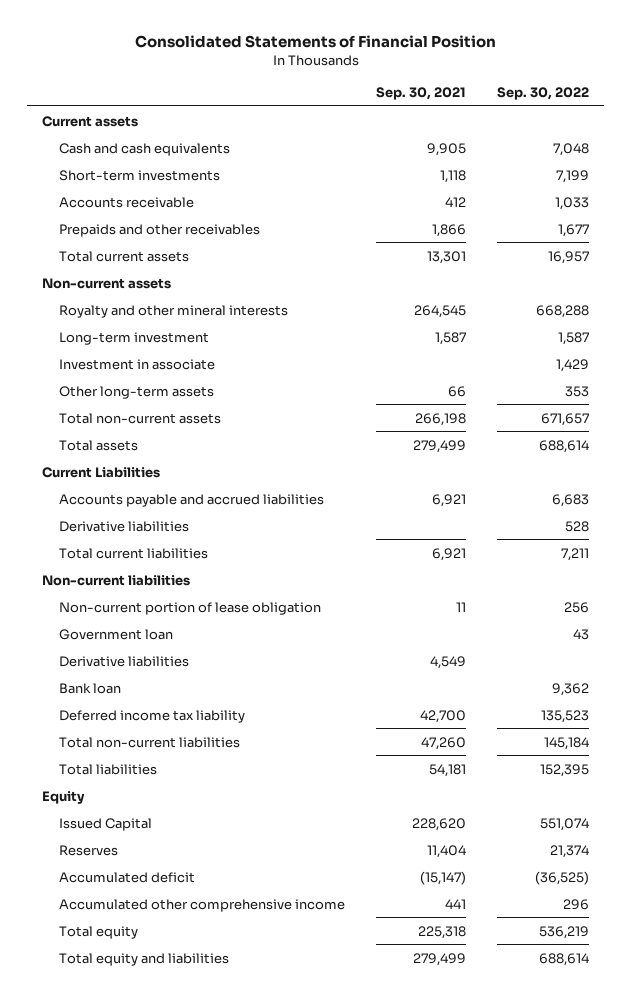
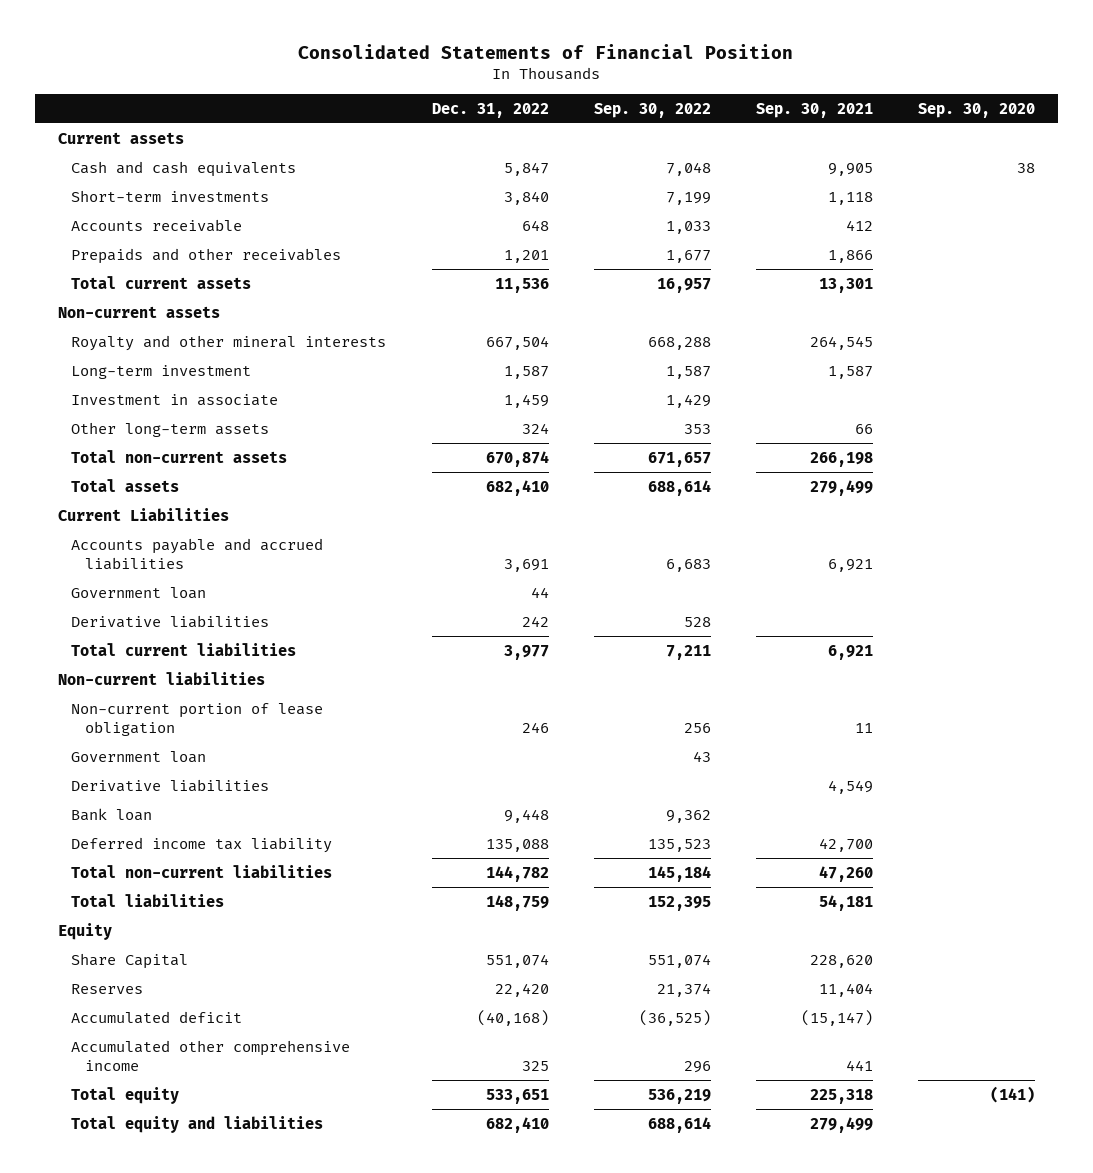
none -> [431,102,549,118] Dec. 31, 2022
none -> [918,102,1036,118] Sep. 30, 2020
none -> [71,586,207,599] Government loan
[58,817,152,831] Issued Capital -> [71,952,189,969] Share Capital

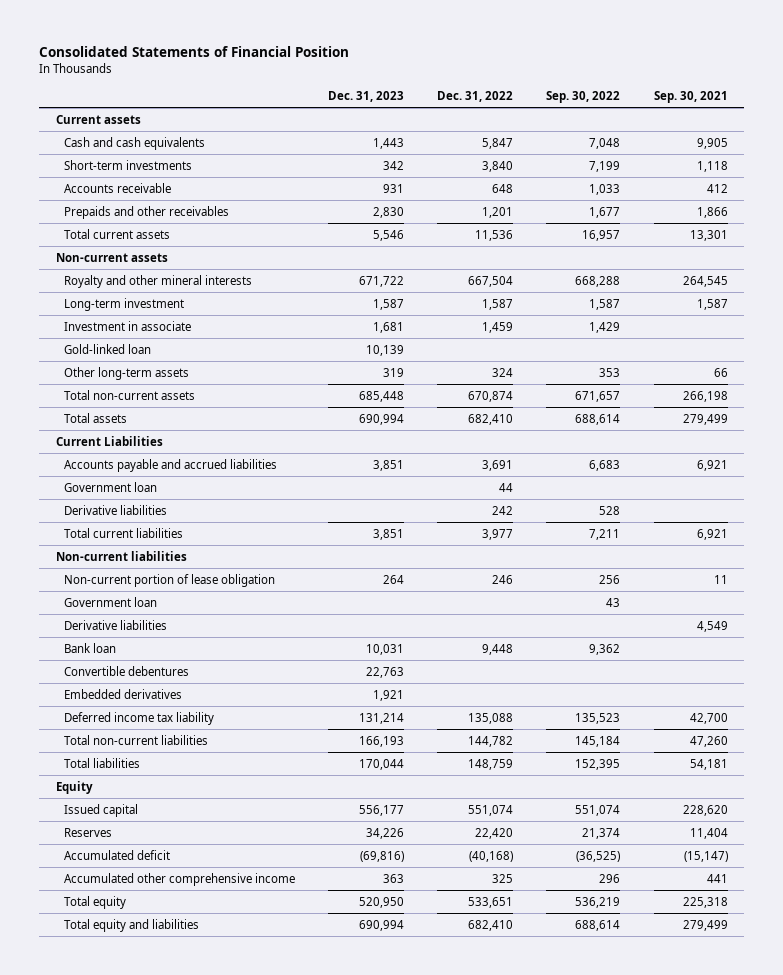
[918,102,1036,118] Sep. 30, 2020 -> none
none -> [328,90,405,102] Dec. 31, 2023
none -> [64,343,152,354] Gold-linked loan
none -> [64,665,190,676] Convertible debentures
none -> [64,688,183,699] Embedded derivatives
[71,952,189,969] Share Capital -> [64,803,139,817] Issued capital

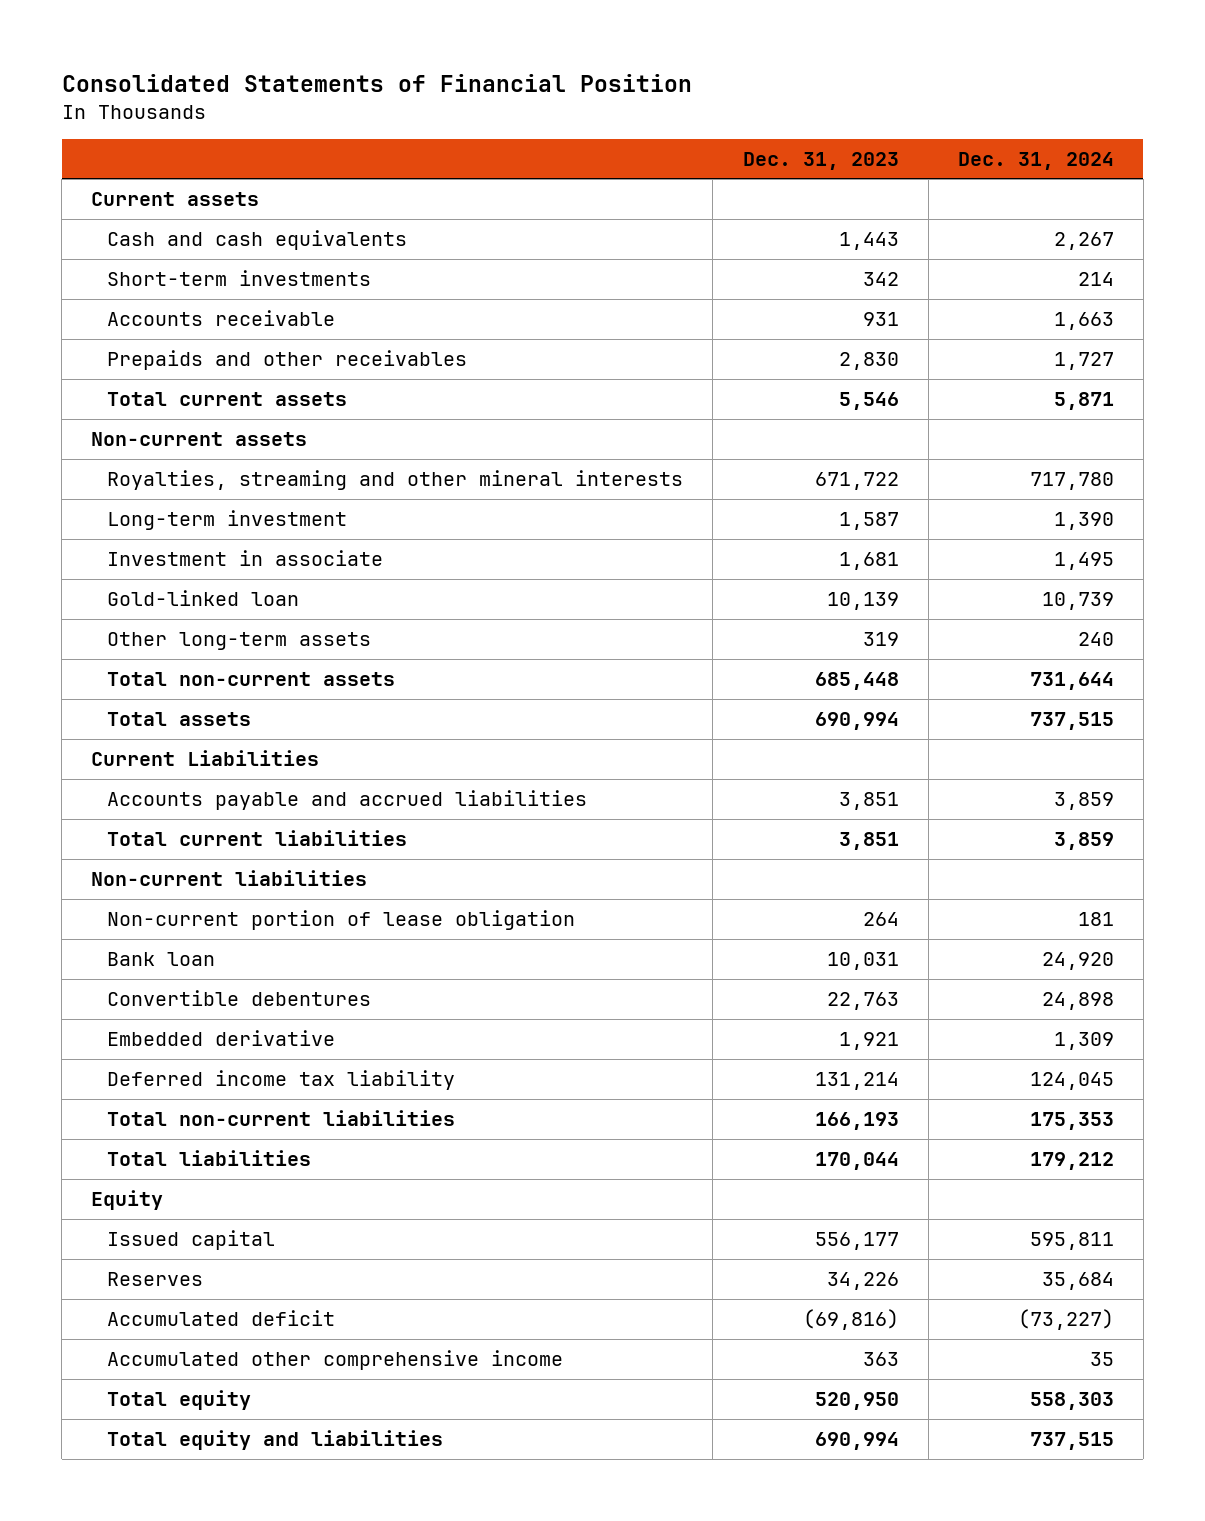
[437,90,514,102] Dec. 31, 2022 -> none
[546,90,621,103] Sep. 30, 2022 -> none
[653,90,728,103] Sep. 30, 2021 -> none
none -> [957,151,1114,170] Dec. 31, 2024
[64,274,253,288] Royalty and other mineral interests -> [107,470,684,491] Royalties, streaming and other mineral interests
[64,481,158,492] Government loan -> none
[64,504,168,515] Derivative liabilities -> none
[64,596,158,607] Government loan -> none
[64,619,168,630] Derivative liabilities -> none
[64,688,183,699] Embedded derivatives -> [107,1030,336,1047] Embedded derivative

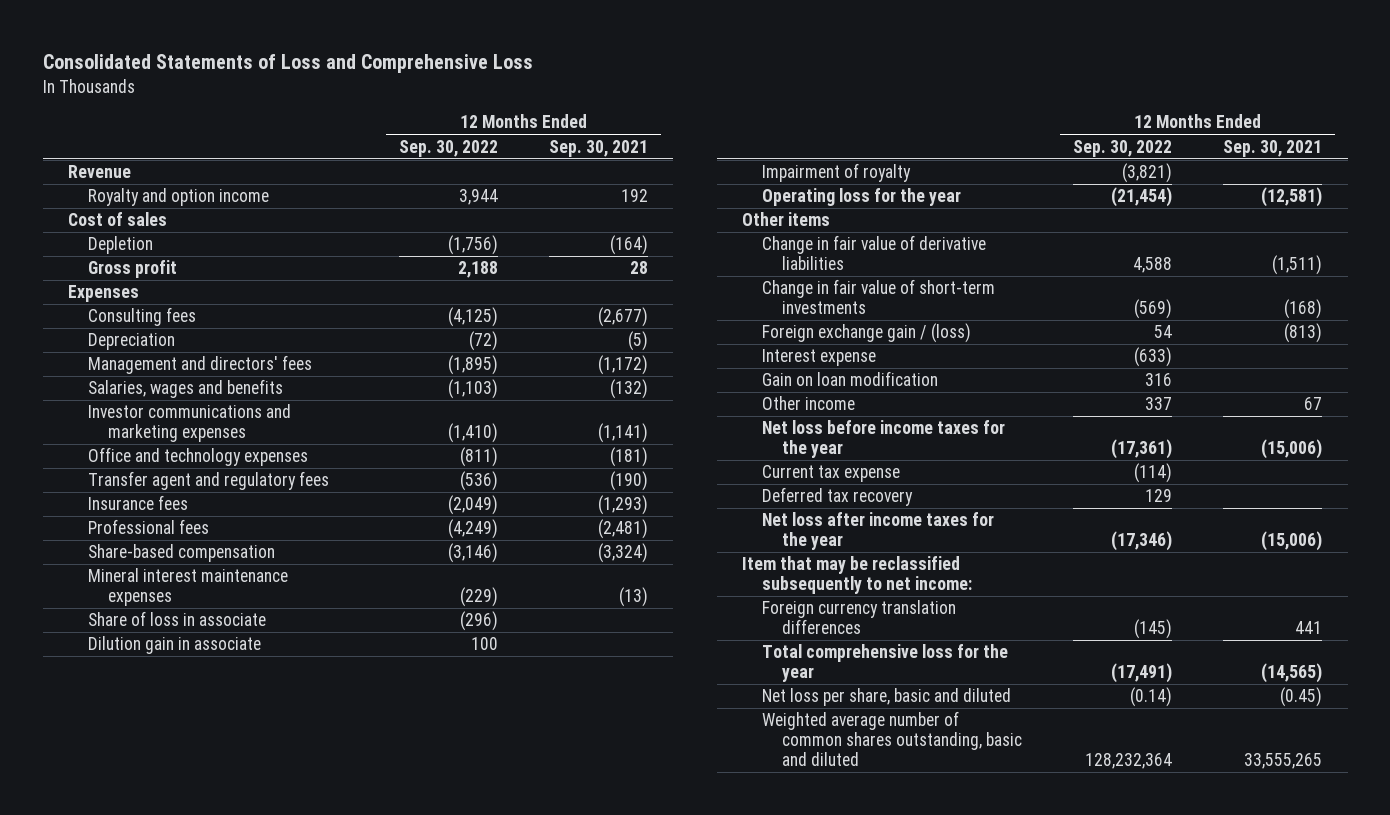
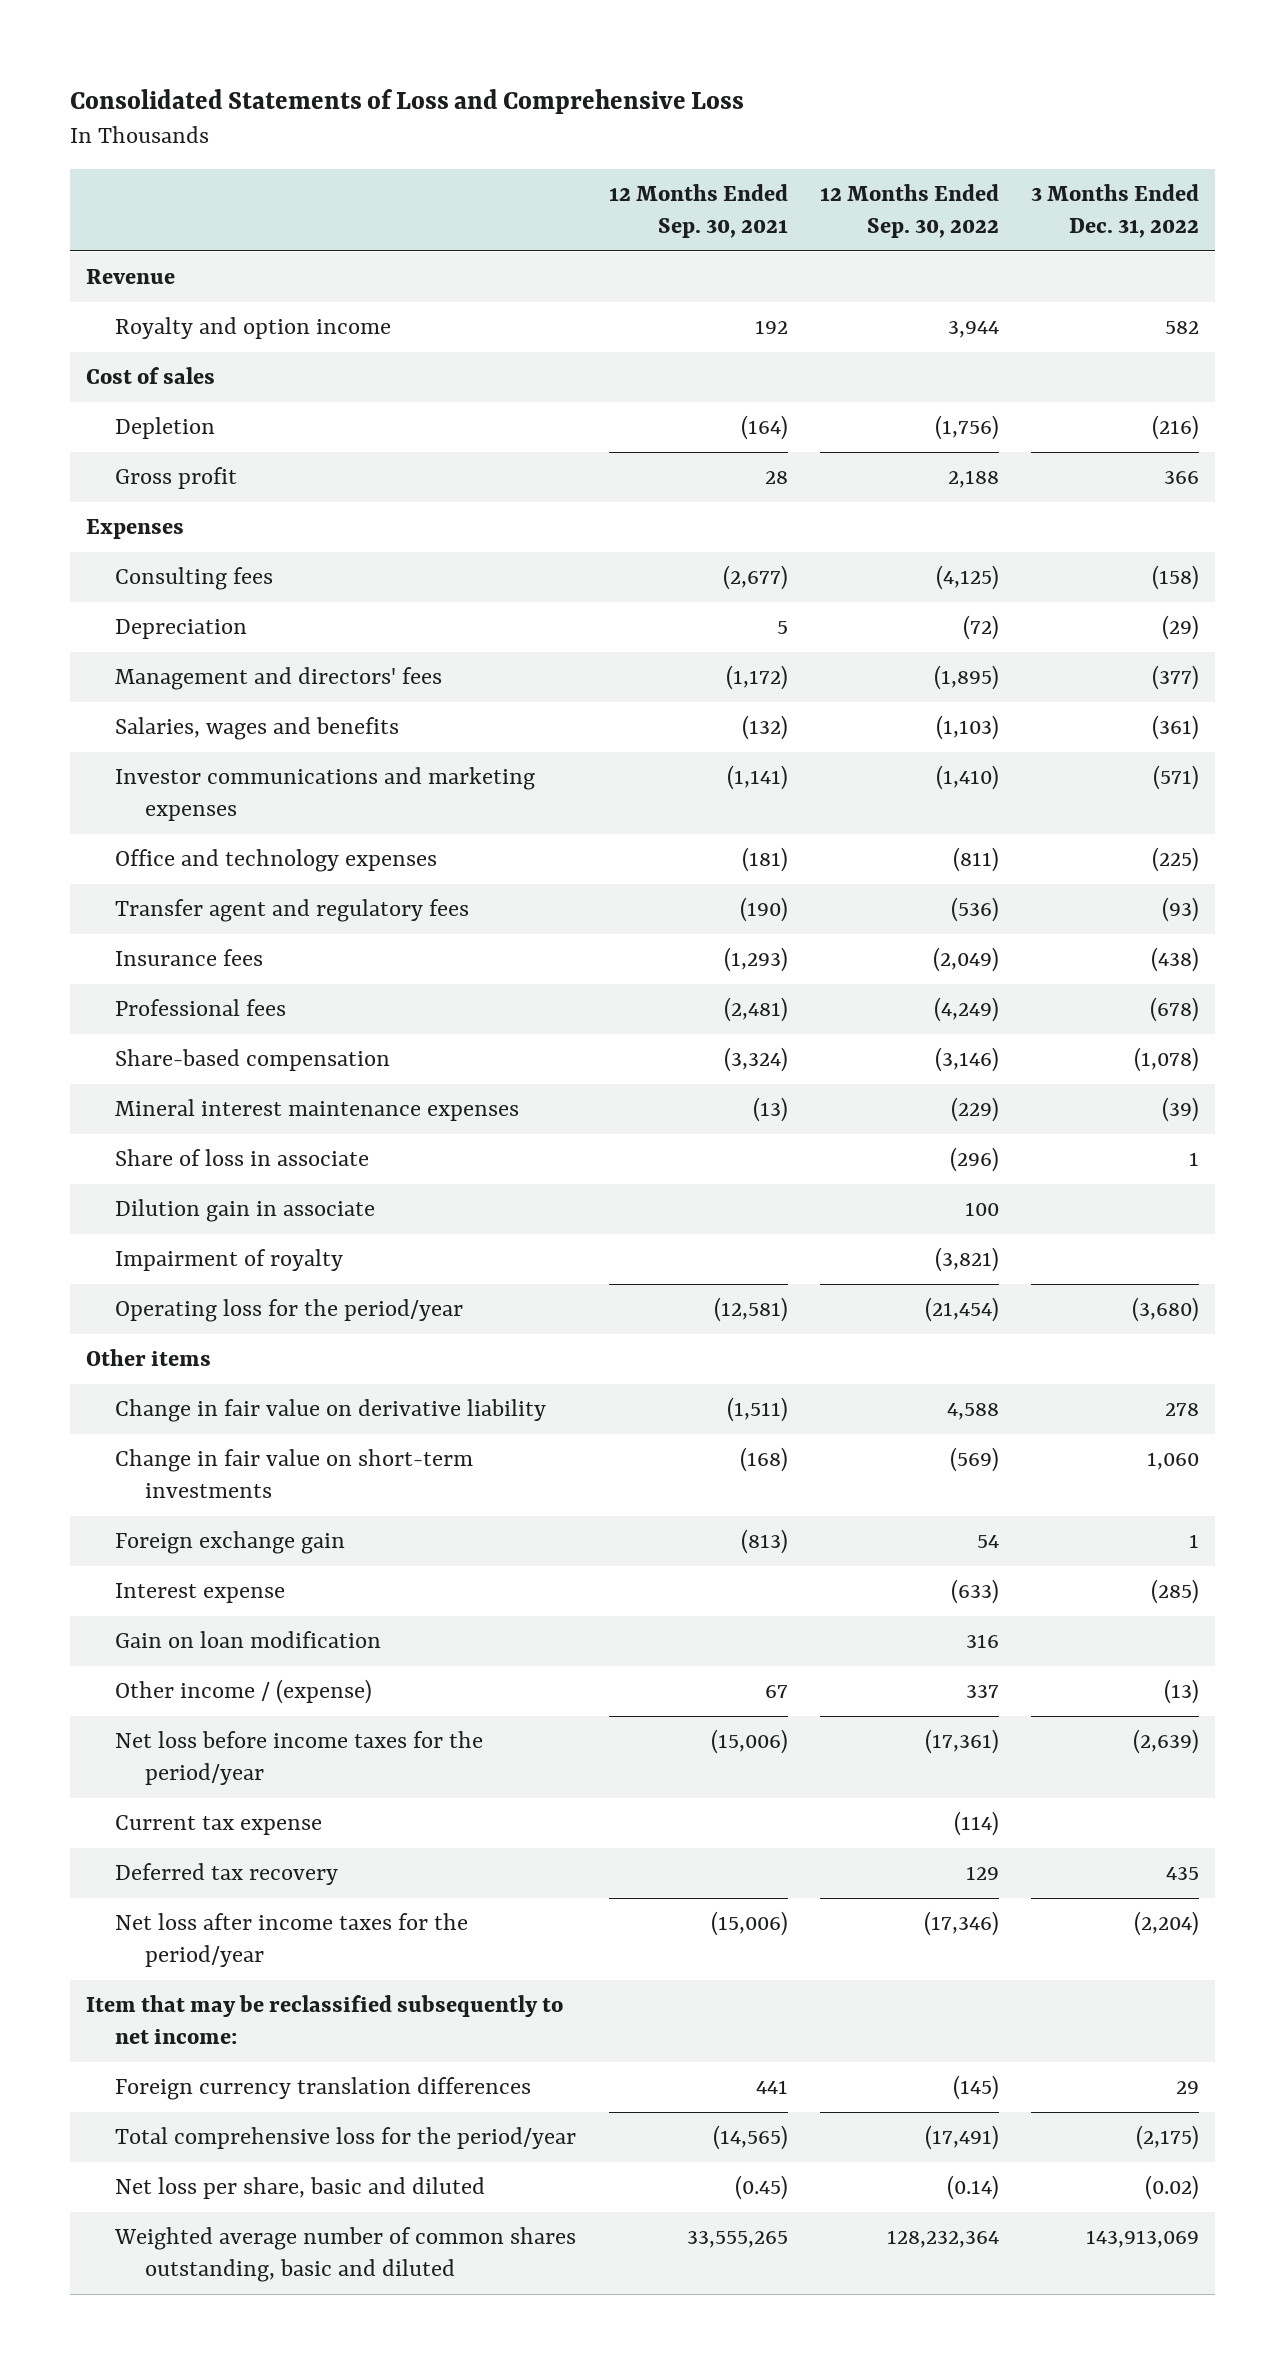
none -> [1031,183,1200,238] 3 Months Ended Dec. 31, 2022
[628,331,649,352] (5) -> [776,621,788,635] 5
[762,188,962,207] Operating loss for the year -> [115,1299,464,1323] Operating loss for the period/year
[762,235,987,271] Change in fair value of derivative liabilities -> [115,1399,547,1423] Change in fair value on derivative liability
[762,279,996,315] Change in fair value of short-term investments -> [115,1449,474,1499] Change in fair value on short-term investments
[762,323,972,344] Foreign exchange gain / (loss) -> [115,1531,346,1555] Foreign exchange gain
[762,396,856,411] Other income -> [115,1679,373,1705] Other income / (expense)
[762,420,1006,459] Net loss before income taxes for the year -> [115,1731,484,1786] Net loss before income taxes for the period/year
[762,512,995,551] Net loss after income taxes for the year -> [115,1913,469,1968] Net loss after income taxes for the period/year
[762,644,1009,683] Total comprehensive loss for the year -> [115,2127,577,2150] Total comprehensive loss for the period/year

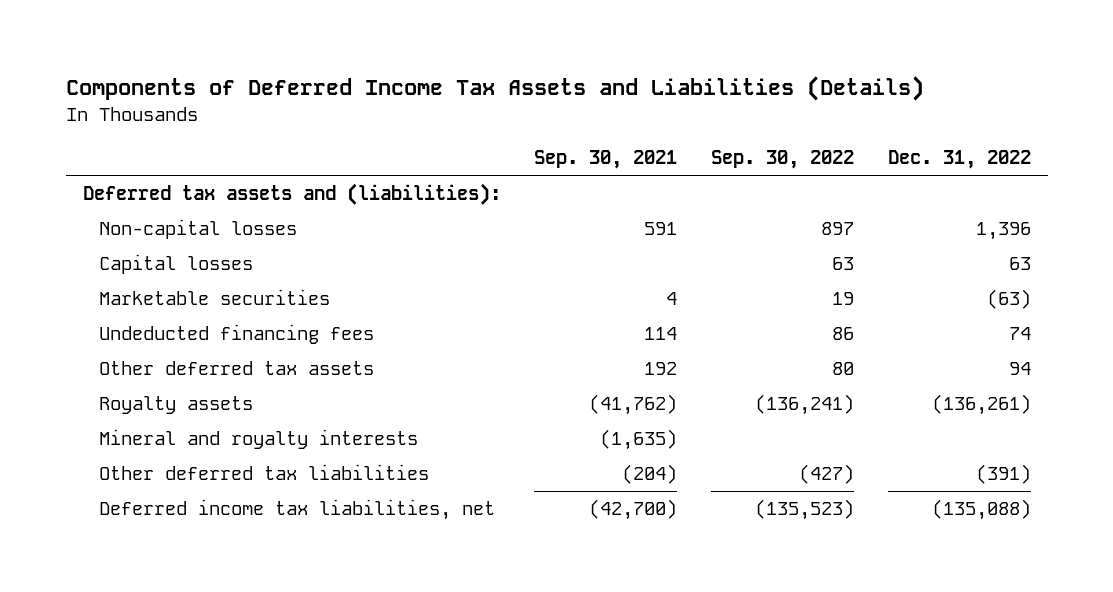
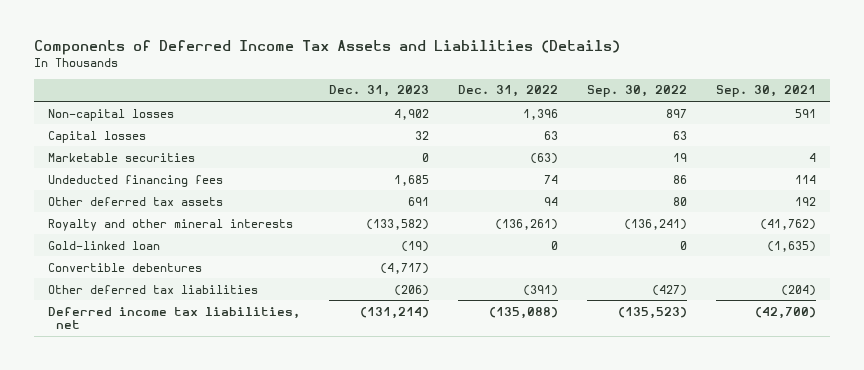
none -> [328,85,429,98] Dec. 31, 2023
[82,183,501,206] Deferred tax assets and (liabilities): -> none
[99,429,419,450] Mineral and royalty interests -> none
[99,396,254,415] Royalty assets -> [48,218,294,231] Royalty and other mineral interests
none -> [48,240,161,250] Gold-linked loan
none -> [48,262,203,272] Convertible debentures

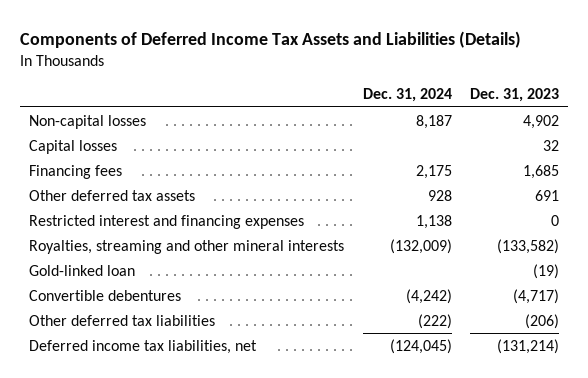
[457,85,558,98] Dec. 31, 2022 -> none
[586,85,687,98] Sep. 30, 2022 -> none
[715,85,816,98] Sep. 30, 2021 -> none
none -> [362,88,452,103] Dec. 31, 2024
[48,152,196,162] Marketable securities -> none
[48,174,224,187] Undeducted financing fees -> [29,164,123,179] Financing fees
none -> [29,214,305,229] Restricted interest and financing expenses
[48,218,294,231] Royalty and other mineral interests -> [29,239,345,254] Royalties, streaming and other mineral interests

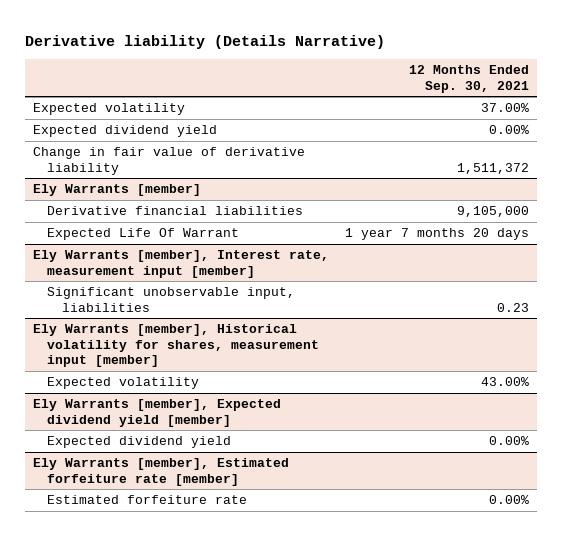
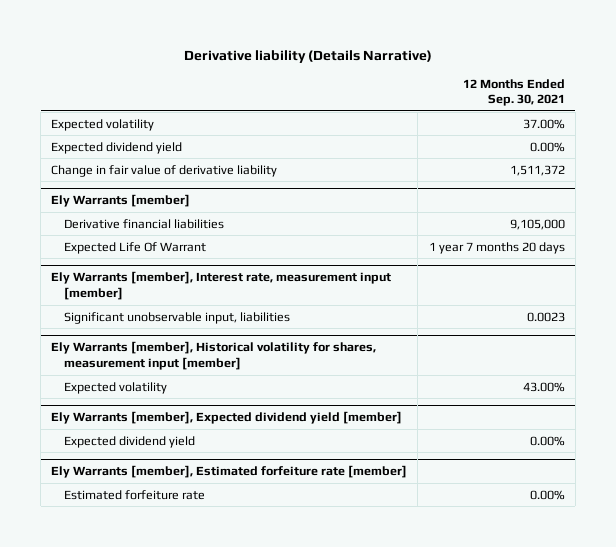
[496,302,529,312] 0.23 -> [526,311,565,322] 0.0023

